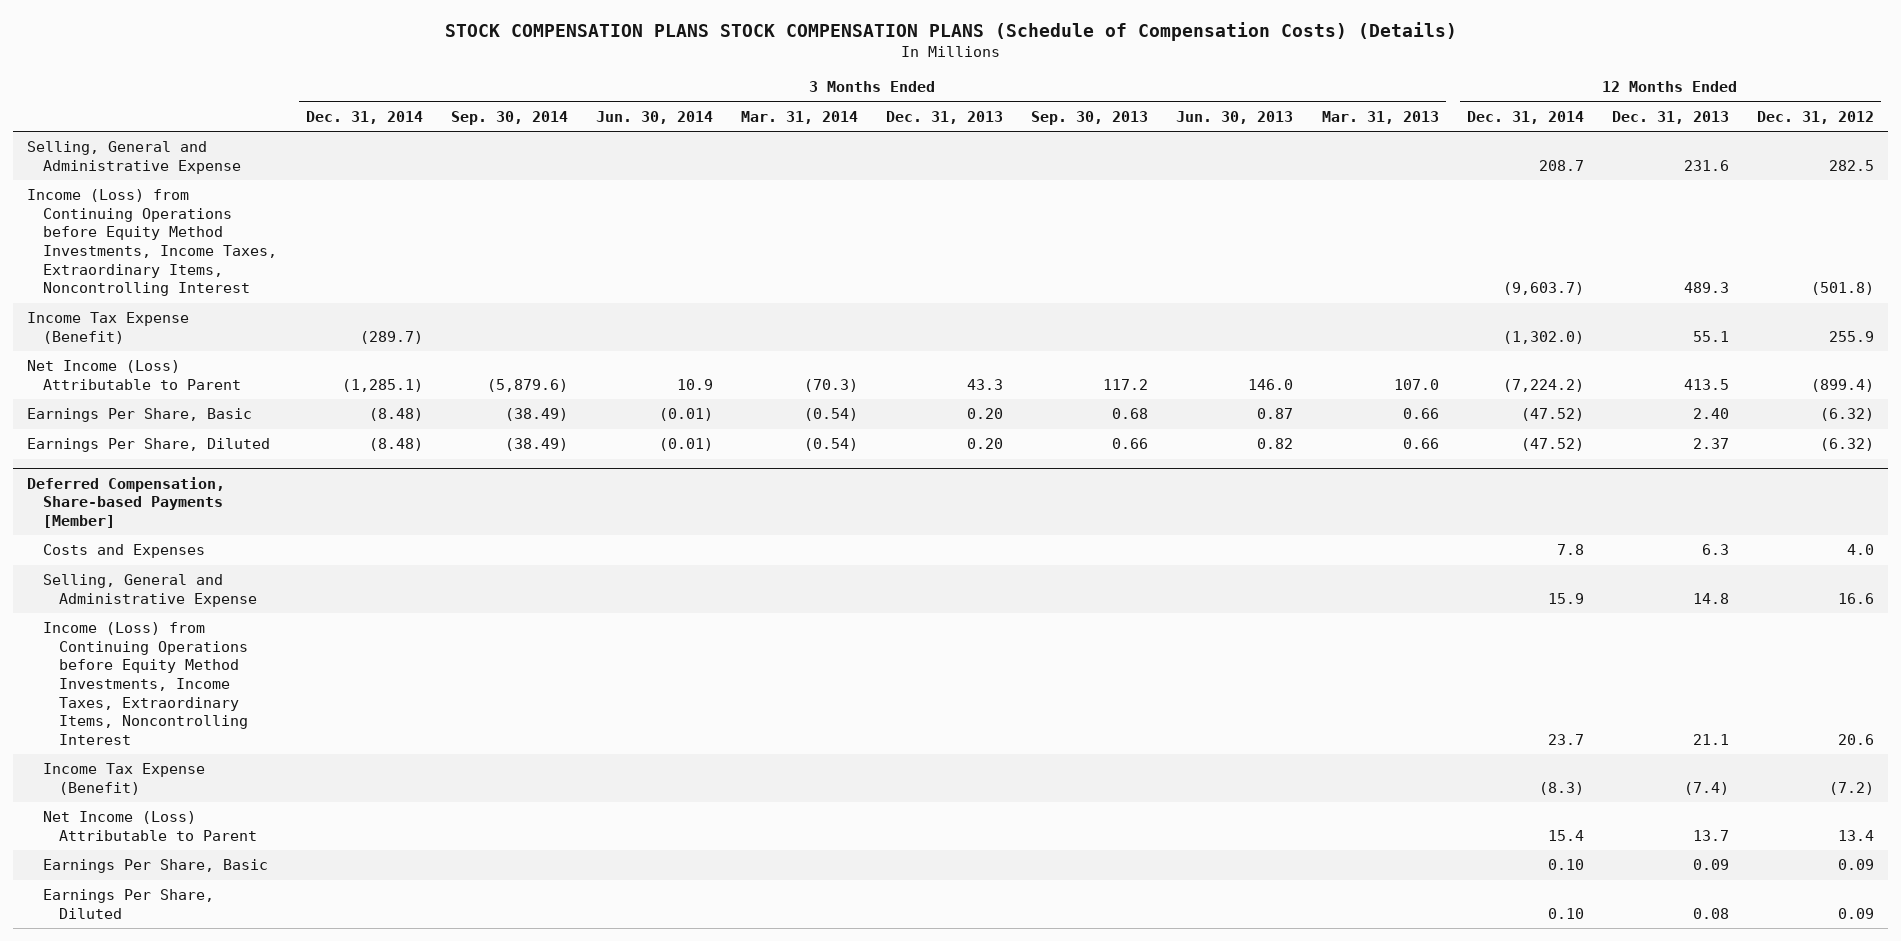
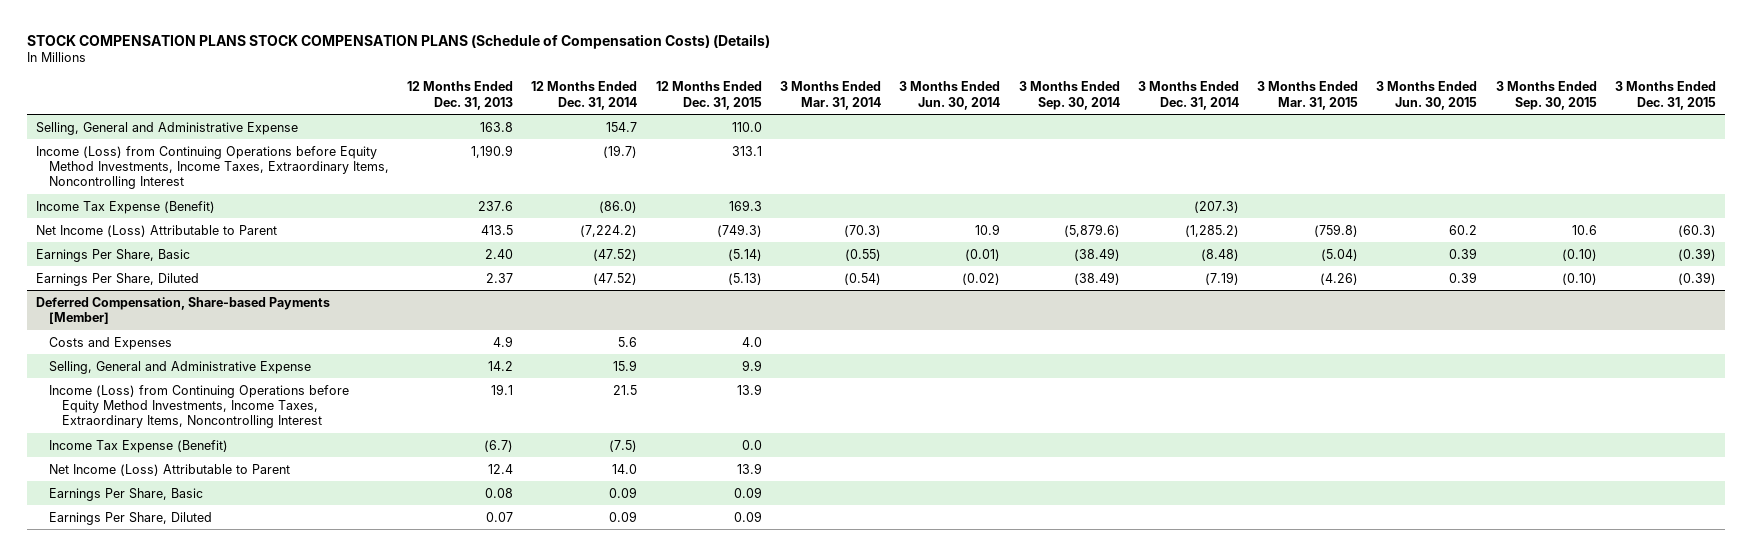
[886,110,1004,124] Dec. 31, 2013 -> none
[1031,110,1149,125] Sep. 30, 2013 -> none
[1176,110,1294,124] Jun. 30, 2013 -> none
[1321,110,1439,124] Mar. 31, 2013 -> none
[1756,110,1874,124] Dec. 31, 2012 -> none
none -> [655,81,762,110] 12 Months Ended Dec. 31, 2015
none -> [1257,81,1359,110] 3 Months Ended Mar. 31, 2015
none -> [1376,81,1478,110] 3 Months Ended Jun. 30, 2015
none -> [1495,81,1597,110] 3 Months Ended Sep. 30, 2015
none -> [1615,81,1717,110] 3 Months Ended Dec. 31, 2015
[1538,159,1584,171] 208.7 -> [606,121,638,132] 154.7
[1683,159,1729,171] 231.6 -> [480,121,514,132] 163.8
[1502,282,1584,296] (9,603.7) -> [603,144,638,158] (19.7)
[1683,282,1729,294] 489.3 -> [471,144,514,158] 1,190.9
[359,330,423,344] (289.7) -> [1193,200,1239,213] (207.3)
[1502,330,1584,344] (1,302.0) -> [599,200,638,213] (86.0)
[1692,330,1729,342] 55.1 -> [478,200,514,211] 237.6
[341,378,423,392] (1,285.1) -> [1184,224,1239,237] (1,285.2)
[803,408,858,422] (0.54) -> [845,248,882,261] (0.55)
[368,438,423,452] (8.48) -> [1204,271,1239,285] (7.19)
[658,438,713,452] (0.01) -> [962,272,1001,285] (0.02)
[1556,544,1584,556] 7.8 -> [618,336,638,347] 5.6
[1701,544,1729,556] 6.3 -> [493,335,514,347] 4.9
[1692,592,1729,604] 14.8 -> [488,360,514,371] 14.2
[1547,733,1584,745] 23.7 -> [613,384,638,395] 21.5
[1692,733,1729,745] 21.1 -> [491,383,514,395] 19.1
[1538,781,1584,795] (8.3) -> [609,439,638,452] (7.5)
[1683,781,1729,795] (7.4) -> [484,439,514,452] (6.7)
[1547,829,1584,841] 15.4 -> [612,463,638,474] 14.0
[1692,829,1729,841] 13.7 -> [488,463,514,474] 12.4
[1547,859,1584,871] 0.10 -> [609,486,638,498] 0.09
[1692,859,1729,871] 0.09 -> [485,487,514,498] 0.08
[1547,907,1584,919] 0.10 -> [609,510,638,522] 0.09
[1692,907,1729,919] 0.08 -> [486,511,514,522] 0.07

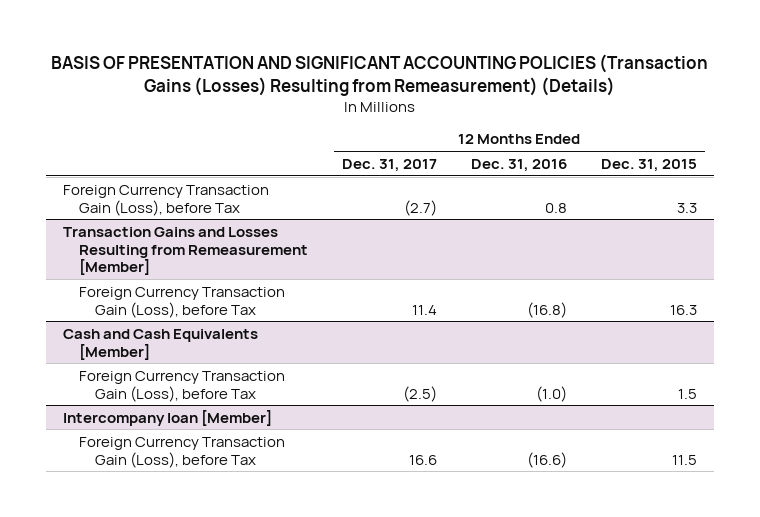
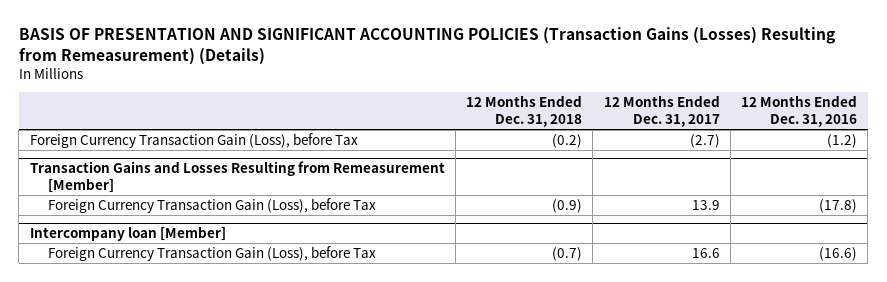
[600,158,697,172] Dec. 31, 2015 -> none
none -> [466,95,583,128] 12 Months Ended Dec. 31, 2018
[544,202,567,213] 0.8 -> [827,133,858,148] (1.2)
[63,328,259,360] Cash and Cash Equivalents [Member] -> none
[79,370,286,402] Foreign Currency Transaction Gain (Loss), before Tax -> none
[412,304,438,315] 11.4 -> [691,199,720,210] 13.9
[526,301,567,318] (16.8) -> [819,198,858,213] (17.8)

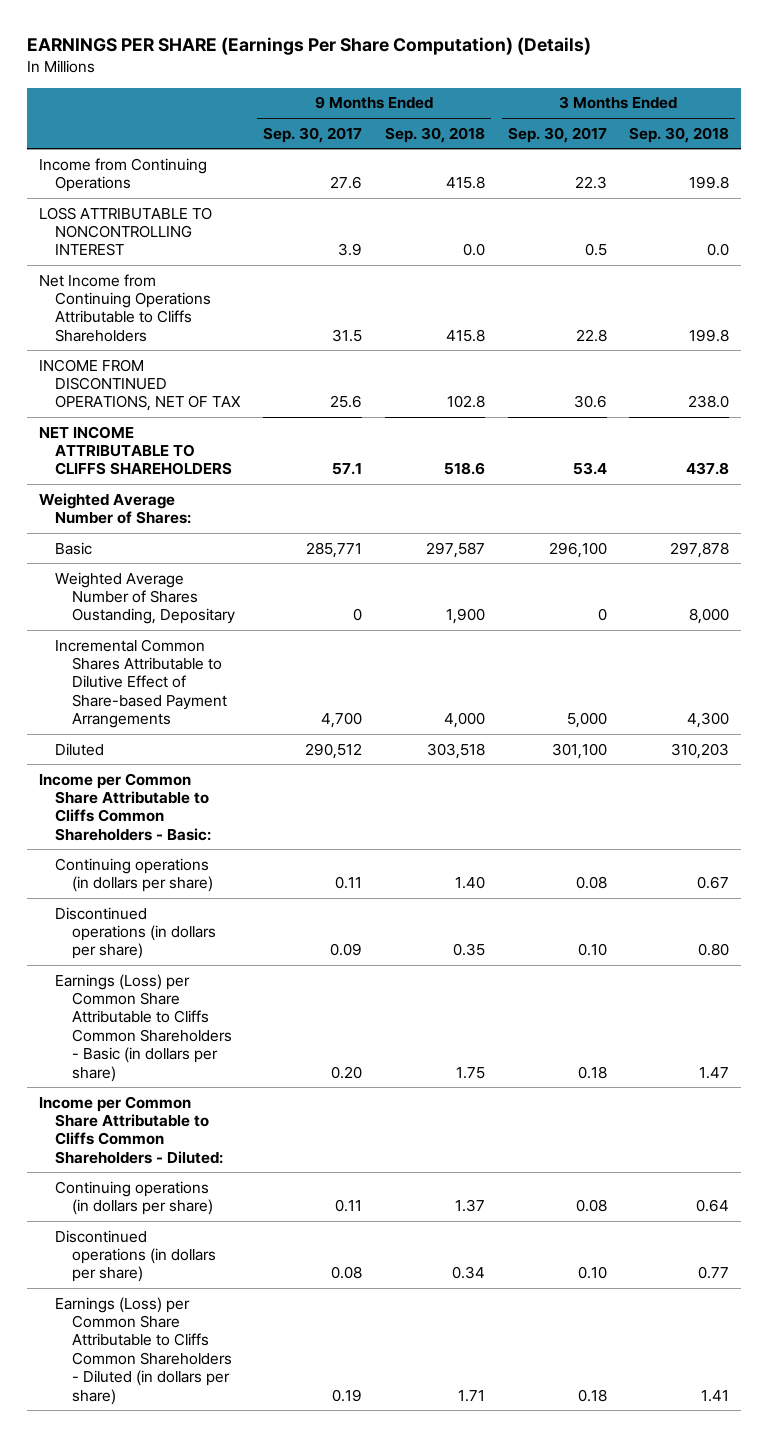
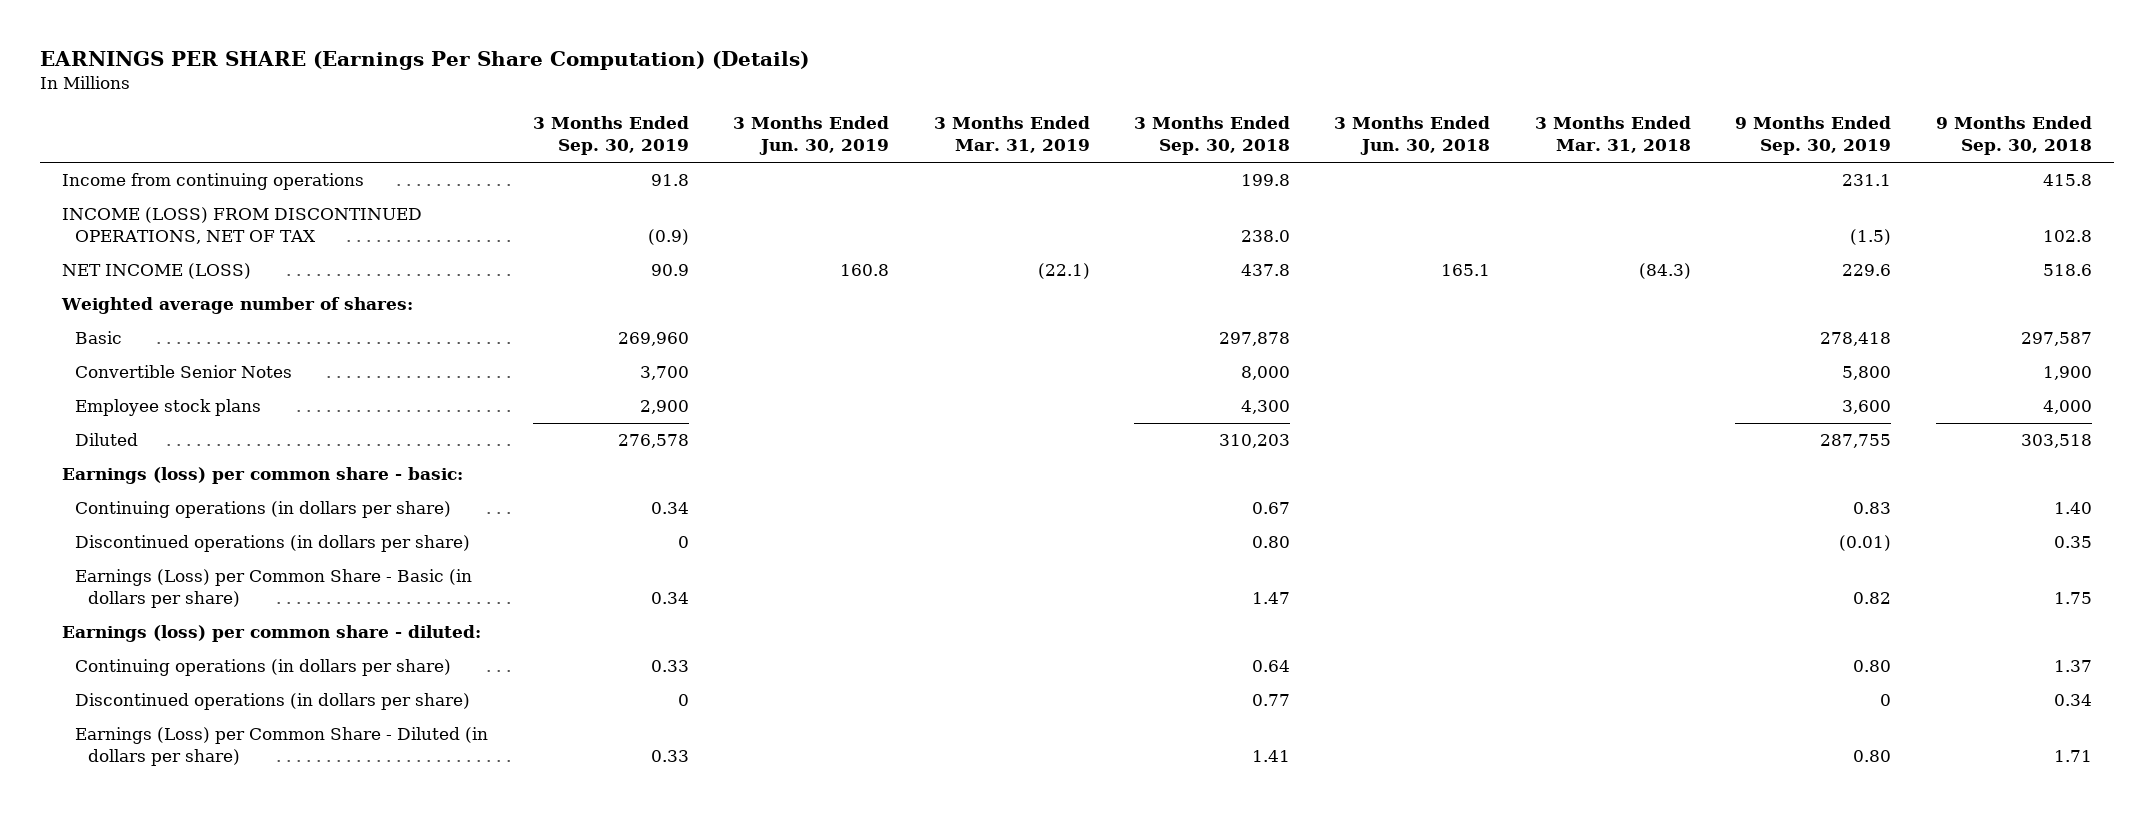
[263,126,363,143] Sep. 30, 2017 -> none
[507,126,607,143] Sep. 30, 2017 -> none
none -> [532,116,689,156] 3 Months Ended Sep. 30, 2019
none -> [733,116,890,156] 3 Months Ended Jun. 30, 2019
none -> [933,116,1090,154] 3 Months Ended Mar. 31, 2019
none -> [1334,116,1491,156] 3 Months Ended Jun. 30, 2018
none -> [1534,116,1691,154] 3 Months Ended Mar. 31, 2018
none -> [1735,116,1892,156] 9 Months Ended Sep. 30, 2019
[38,206,212,257] LOSS ATTRIBUTABLE TO NONCONTROLLING INTEREST -> none
[38,273,212,342] Net Income from Continuing Operations Attributable to Cliffs Shareholders -> none
[38,157,207,192] Income from Continuing Operations -> [62,173,365,191] Income from continuing operations
[38,358,242,412] INCOME FROM DISCONTINUED OPERATIONS, NET OF TAX -> [62,207,423,245] INCOME (LOSS) FROM DISCONTINUED OPERATIONS, NET OF TAX
[38,425,233,476] NET INCOME ATTRIBUTABLE TO CLIFFS SHAREHOLDERS -> [62,263,252,280] NET INCOME (LOSS)
[38,492,192,524] Weighted Average Number of Shares: -> [61,297,414,315] Weighted average number of shares:
[55,571,236,625] Weighted Average Number of Shares Oustanding, Depositary -> [75,365,293,379] Convertible Senior Notes
[55,638,228,729] Incremental Common Shares Attributable to Dilutive Effect of Share-based Payment Arrangements -> [75,399,262,417] Employee stock plans
[38,772,212,841] Income per Common Share Attributable to Cliffs Common Shareholders - Basic: -> [62,467,464,485] Earnings (loss) per common share - basic:
[55,973,233,1082] Earnings (Loss) per Common Share Attributable to Cliffs Common Shareholders - Basic (in dollars per share) -> [75,569,473,609] Earnings (Loss) per Common Share - Basic (in dollars per share)
[38,1095,224,1164] Income per Common Share Attributable to Cliffs Common Shareholders - Diluted: -> [62,625,482,643] Earnings (loss) per common share - diluted:
[55,1296,233,1405] Earnings (Loss) per Common Share Attributable to Cliffs Common Shareholders - Diluted (in dollars per share) -> [75,727,489,767] Earnings (Loss) per Common Share - Diluted (in dollars per share)

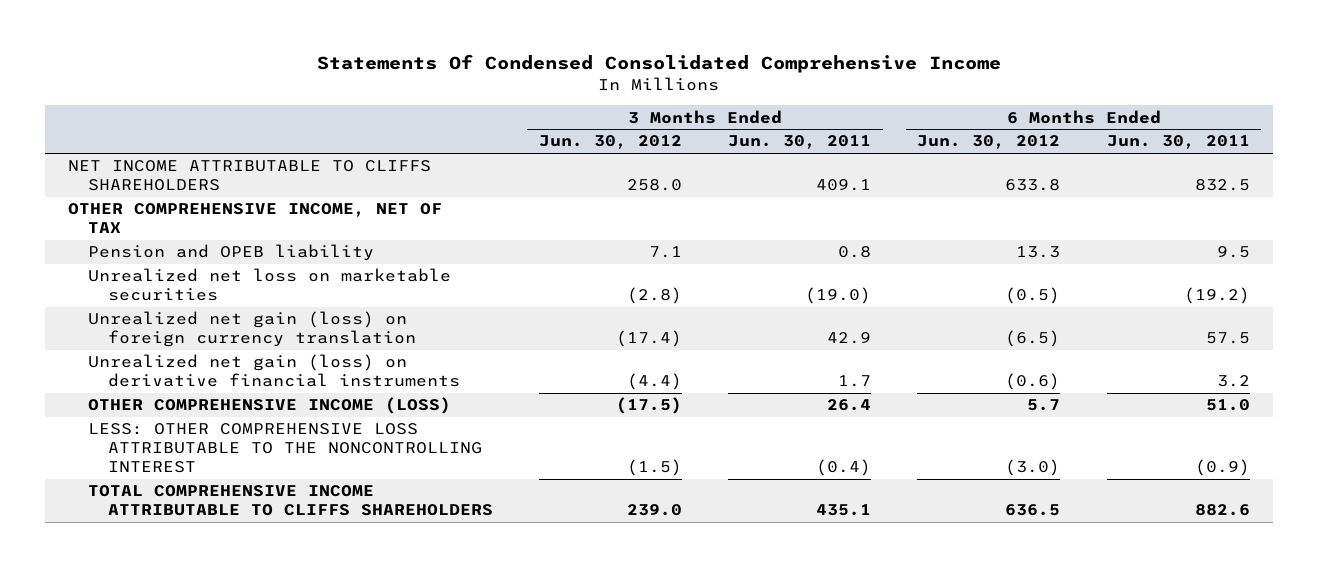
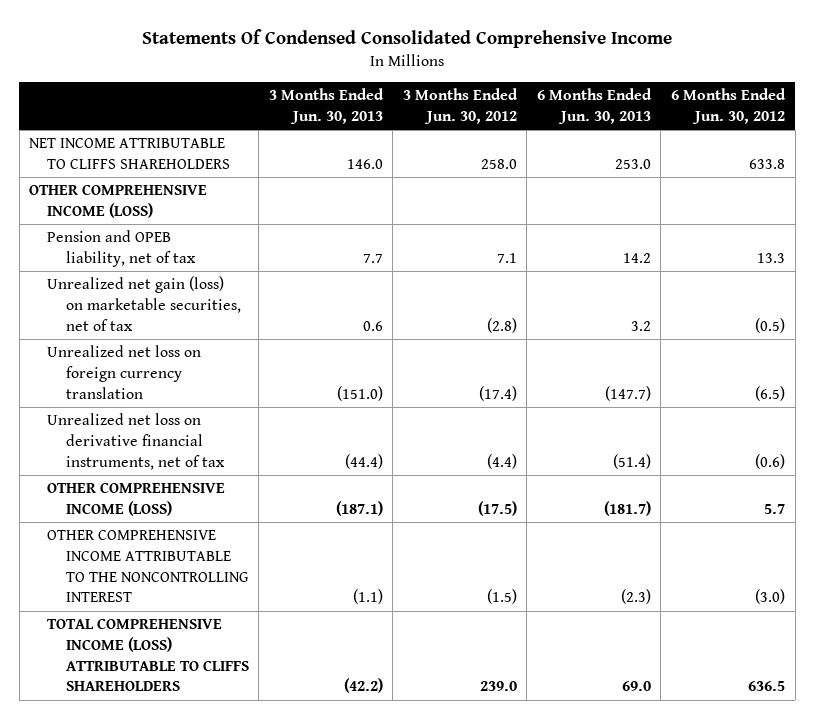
[728,135,872,150] Jun. 30, 2011 -> none
[1106,135,1250,150] Jun. 30, 2011 -> none
none -> [268,88,384,124] 3 Months Ended Jun. 30, 2013
none -> [536,88,652,124] 6 Months Ended Jun. 30, 2013
[68,203,443,234] OTHER COMPREHENSIVE INCOME, NET OF TAX -> [29,184,208,218] OTHER COMPREHENSIVE INCOME (LOSS)
[87,244,374,262] Pension and OPEB liability -> [47,230,196,267] Pension and OPEB liability, net of tax
[87,268,451,302] Unrealized net loss on marketable securities -> [47,276,241,331] Unrealized net gain (loss) on marketable securities, net of tax
[87,311,416,348] Unrealized net gain (loss) on foreign currency translation -> [47,345,202,399] Unrealized net loss on foreign currency translation
[87,354,460,388] Unrealized net gain (loss) on derivative financial instruments -> [47,413,225,470] Unrealized net loss on derivative financial instruments, net of tax
[87,423,482,473] LESS: OTHER COMPREHENSIVE LOSS ATTRIBUTABLE TO THE NONCONTROLLING INTEREST -> [47,530,249,603] OTHER COMPREHENSIVE INCOME ATTRIBUTABLE TO THE NONCONTROLLING INTEREST
[87,485,493,517] TOTAL COMPREHENSIVE INCOME ATTRIBUTABLE TO CLIFFS SHAREHOLDERS -> [47,618,249,692] TOTAL COMPREHENSIVE INCOME (LOSS) ATTRIBUTABLE TO CLIFFS SHAREHOLDERS

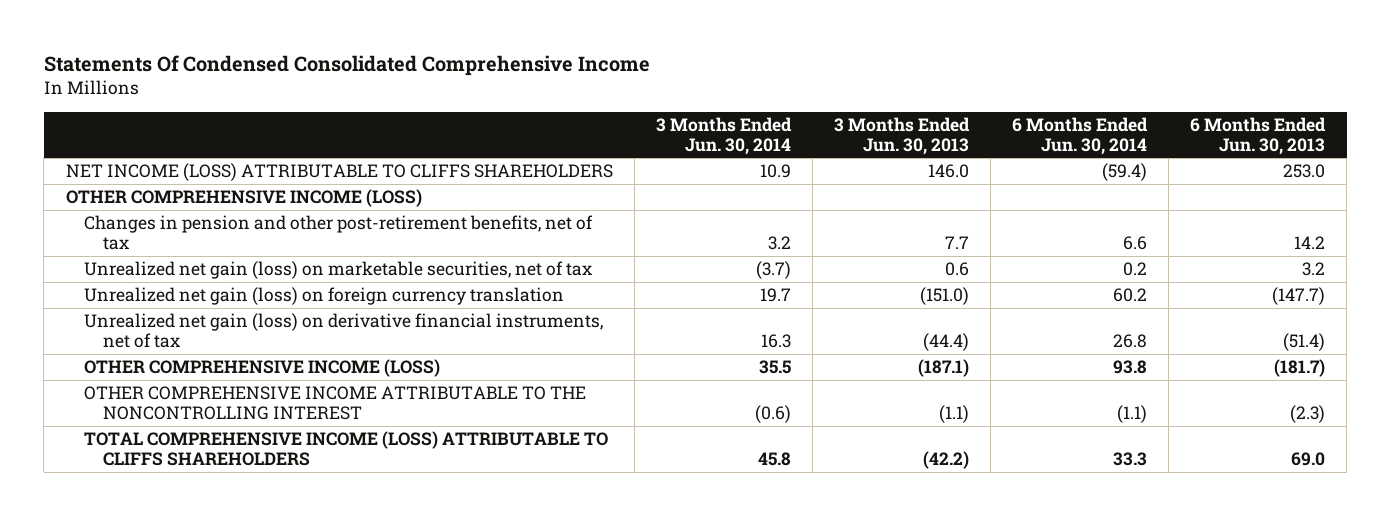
[402,88,518,124] 3 Months Ended Jun. 30, 2012 -> none
[671,88,787,124] 6 Months Ended Jun. 30, 2012 -> none
none -> [655,116,792,155] 3 Months Ended Jun. 30, 2014
none -> [1012,116,1149,155] 6 Months Ended Jun. 30, 2014
[29,138,231,169] NET INCOME ATTRIBUTABLE TO CLIFFS SHAREHOLDERS -> [65,163,613,182] NET INCOME (LOSS) ATTRIBUTABLE TO CLIFFS SHAREHOLDERS
[47,230,196,267] Pension and OPEB liability, net of tax -> [84,215,594,251] Changes in pension and other post-retirement benefits, net of tax
[47,345,202,399] Unrealized net loss on foreign currency translation -> [84,287,565,306] Unrealized net gain (loss) on foreign currency translation
[47,413,225,470] Unrealized net loss on derivative financial instruments, net of tax -> [84,313,604,349] Unrealized net gain (loss) on derivative financial instruments, net of tax

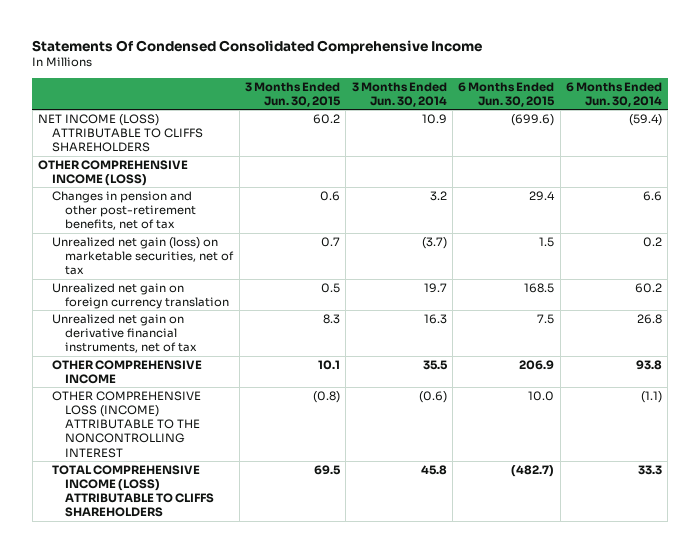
[833,116,970,155] 3 Months Ended Jun. 30, 2013 -> none
[1190,116,1327,155] 6 Months Ended Jun. 30, 2013 -> none
none -> [244,81,341,107] 3 Months Ended Jun. 30, 2015
none -> [458,81,556,107] 6 Months Ended Jun. 30, 2015
[84,287,565,306] Unrealized net gain (loss) on foreign currency translation -> [51,282,230,310] Unrealized net gain on foreign currency translation
[84,313,604,349] Unrealized net gain (loss) on derivative financial instruments, net of tax -> [51,313,198,354] Unrealized net gain on derivative financial instruments, net of tax
[84,359,441,378] OTHER COMPREHENSIVE INCOME (LOSS) -> [51,359,202,385] OTHER COMPREHENSIVE INCOME
[84,386,587,421] OTHER COMPREHENSIVE INCOME ATTRIBUTABLE TO THE NONCONTROLLING INTEREST -> [51,390,201,458] OTHER COMPREHENSIVE LOSS (INCOME) ATTRIBUTABLE TO THE NONCONTROLLING INTEREST

